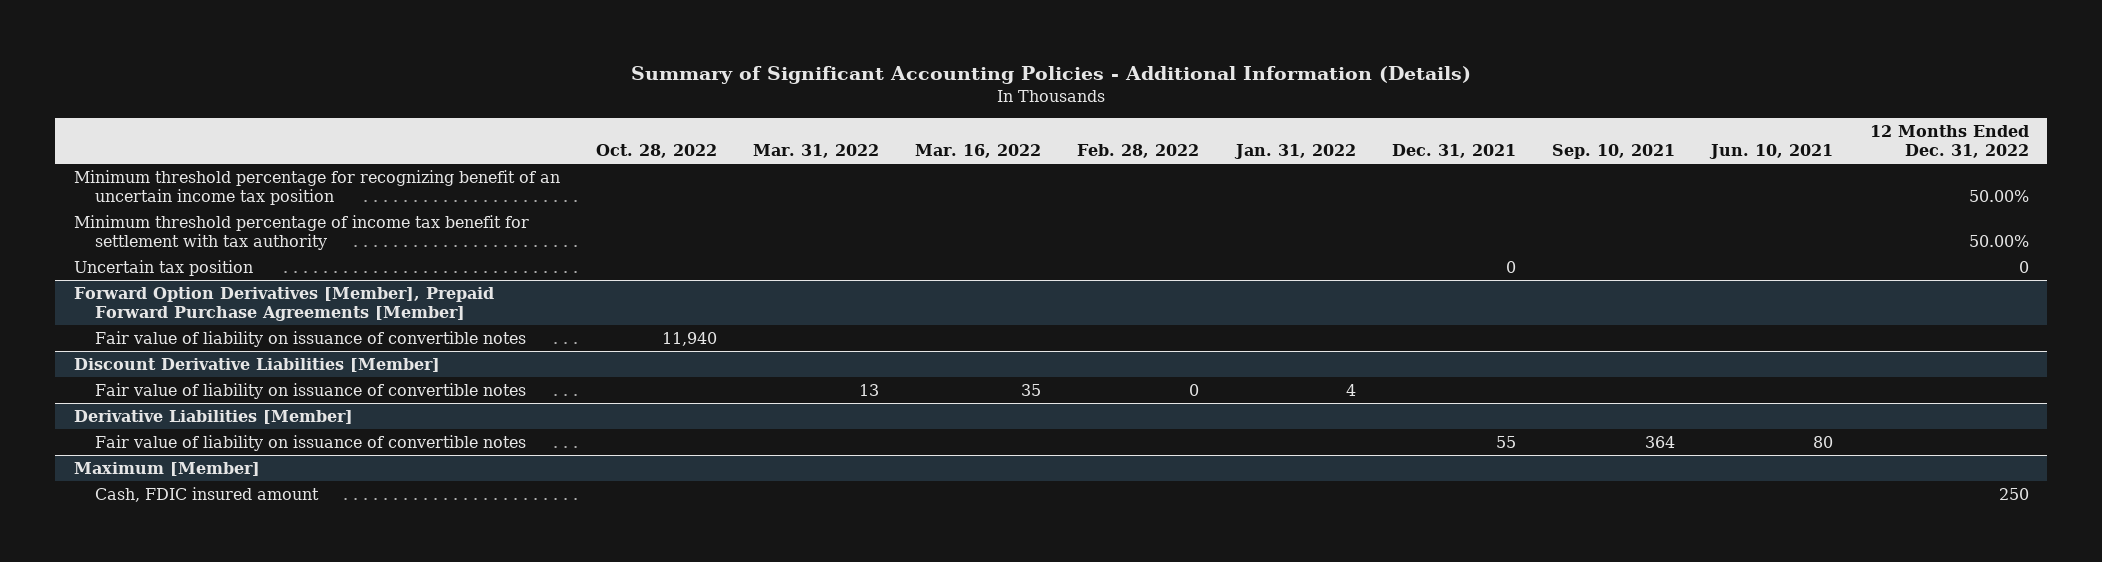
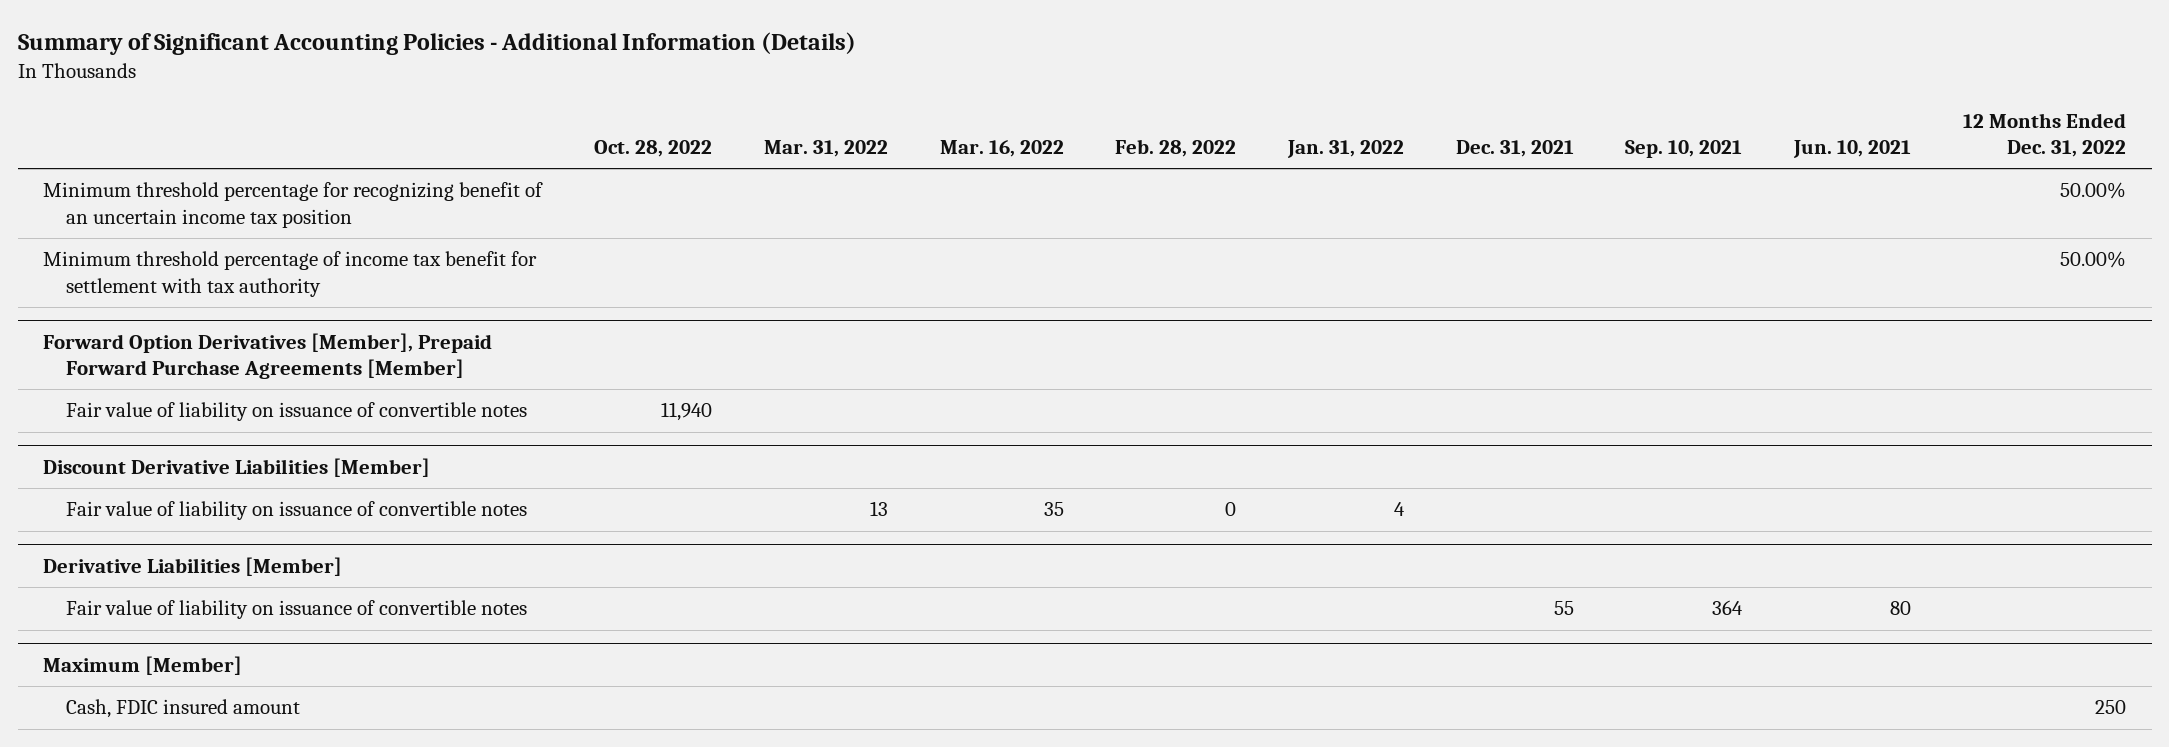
[73,259,253,276] Uncertain tax position -> none

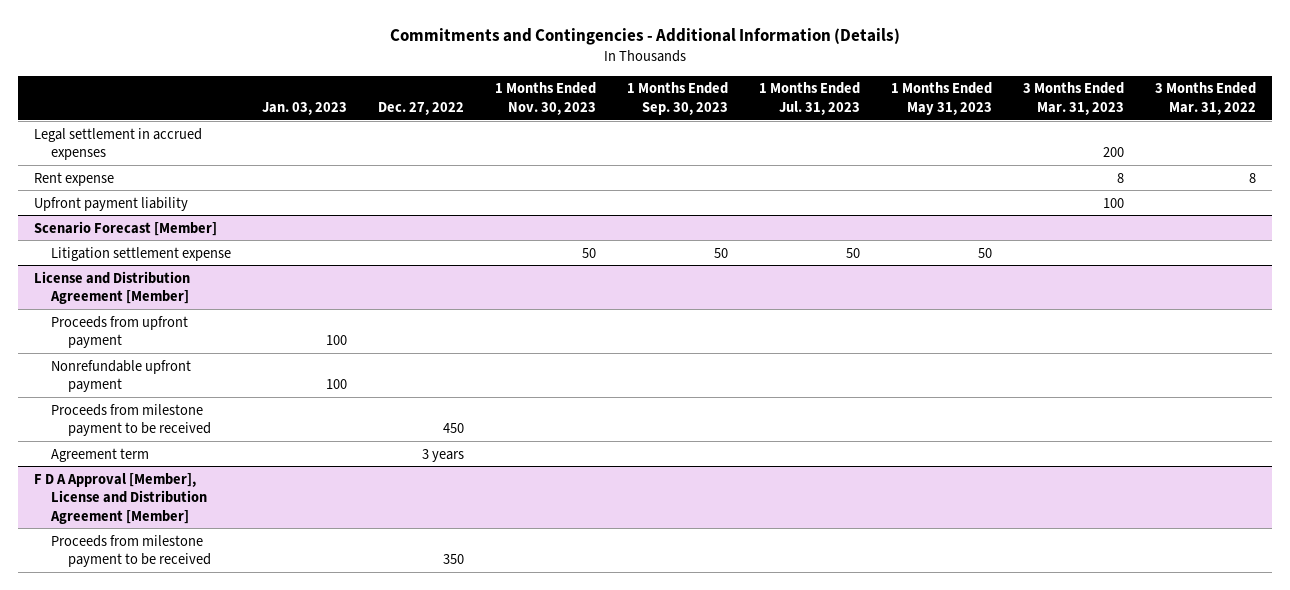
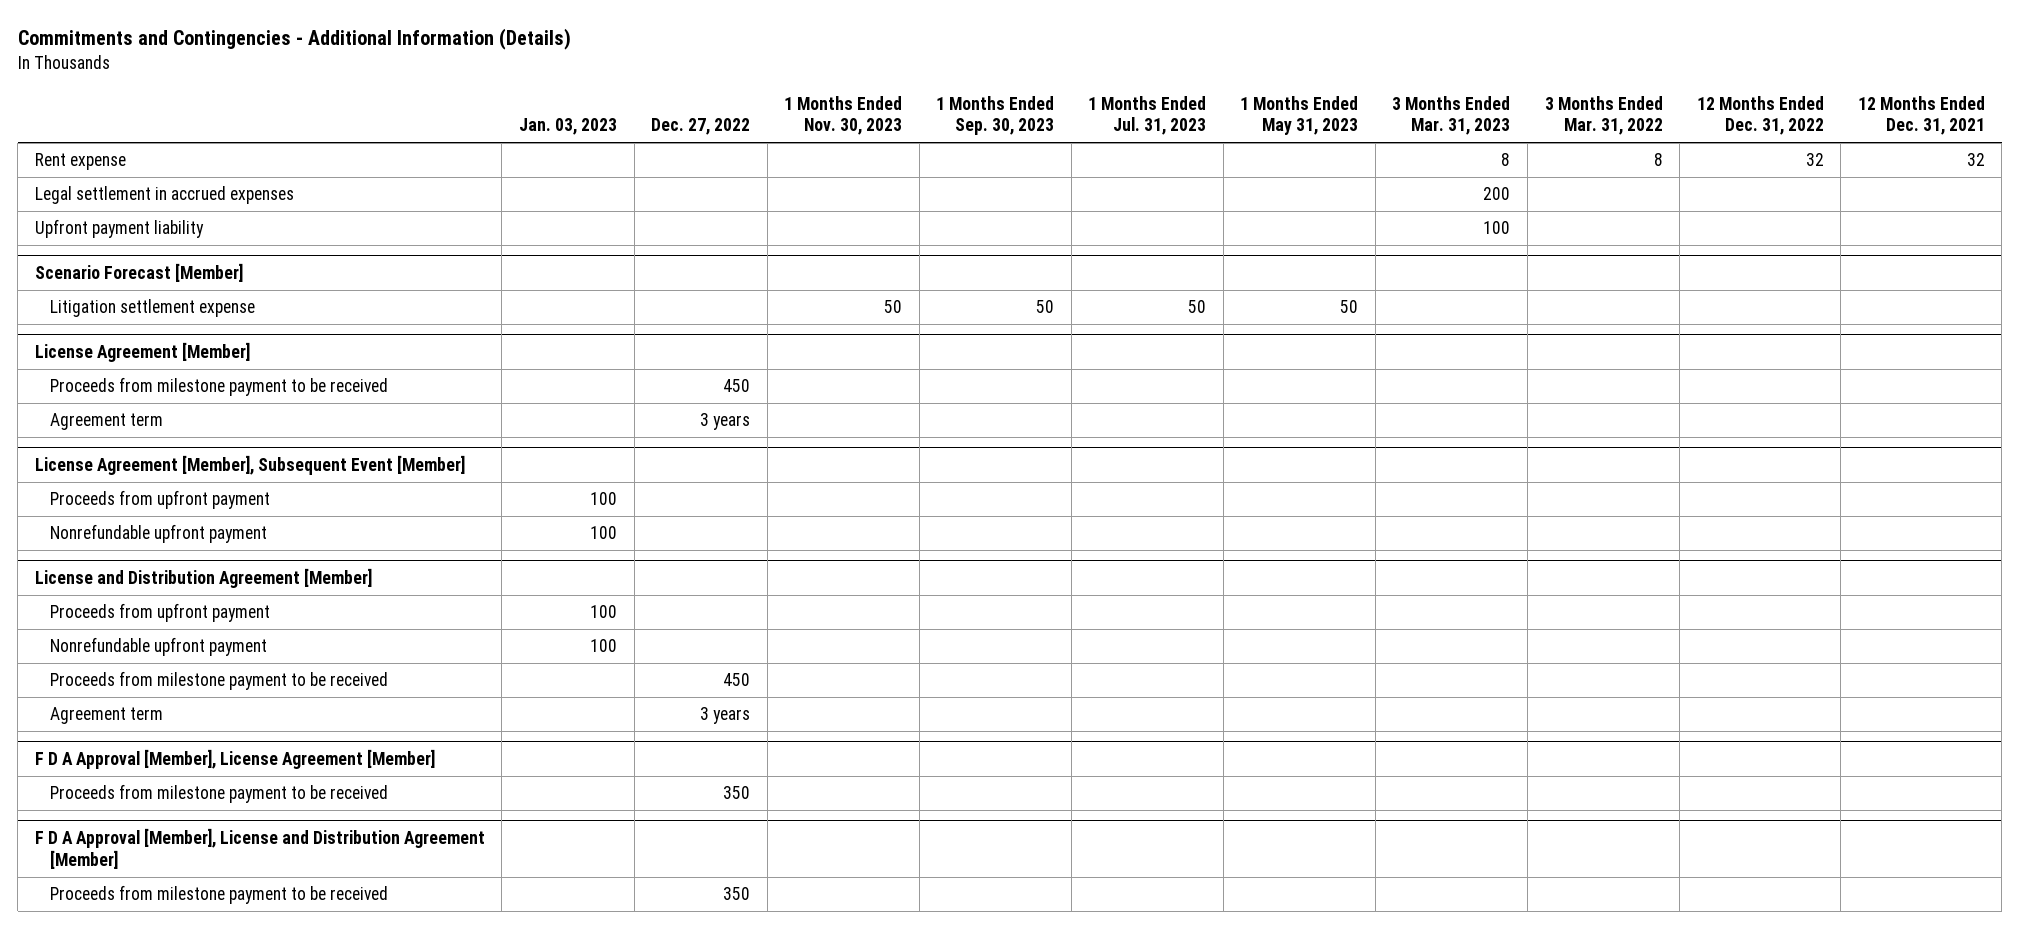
none -> [1696,95,1824,136] 12 Months Ended Dec. 31, 2022
none -> [1857,95,1985,136] 12 Months Ended Dec. 31, 2021
[33,127,202,161] Legal settlement in accrued expenses -> [34,186,294,205] Legal settlement in accrued expenses
none -> [34,342,250,363] License Agreement [Member]
none -> [49,377,388,397] Proceeds from milestone payment to be received
none -> [49,413,163,431] Agreement term
none -> [34,455,465,476] License Agreement [Member], Subsequent Event [Member]
none -> [49,490,270,510] Proceeds from upfront payment
none -> [49,524,267,544] Nonrefundable upfront payment
none -> [34,749,435,770] F D A Approval [Member], License Agreement [Member]
none -> [49,784,388,804] Proceeds from milestone payment to be received

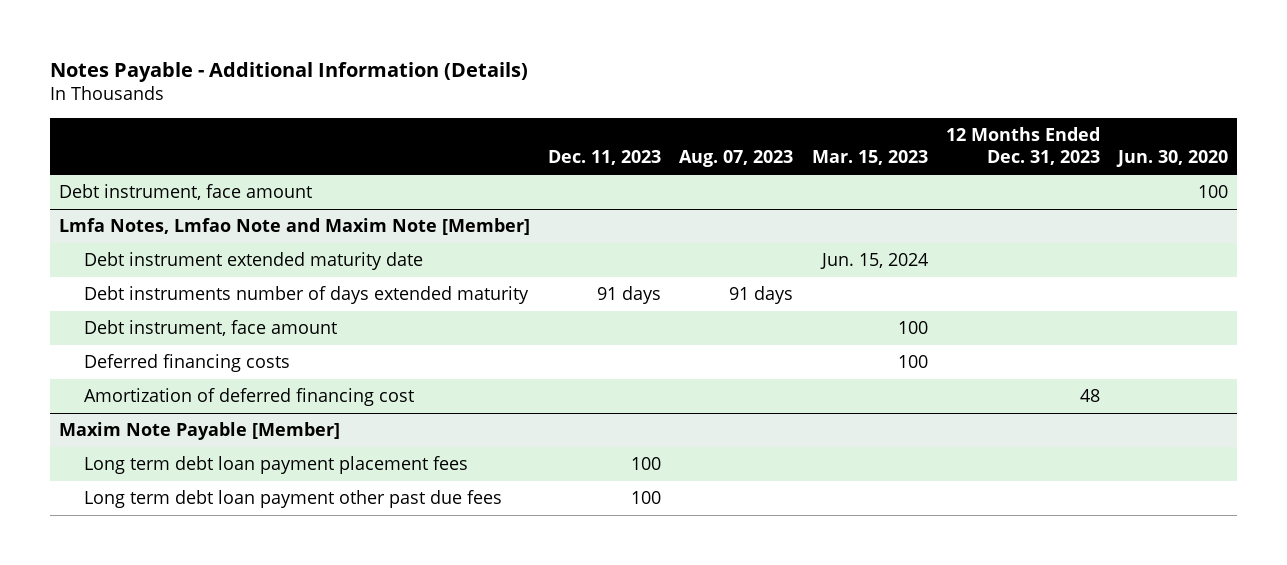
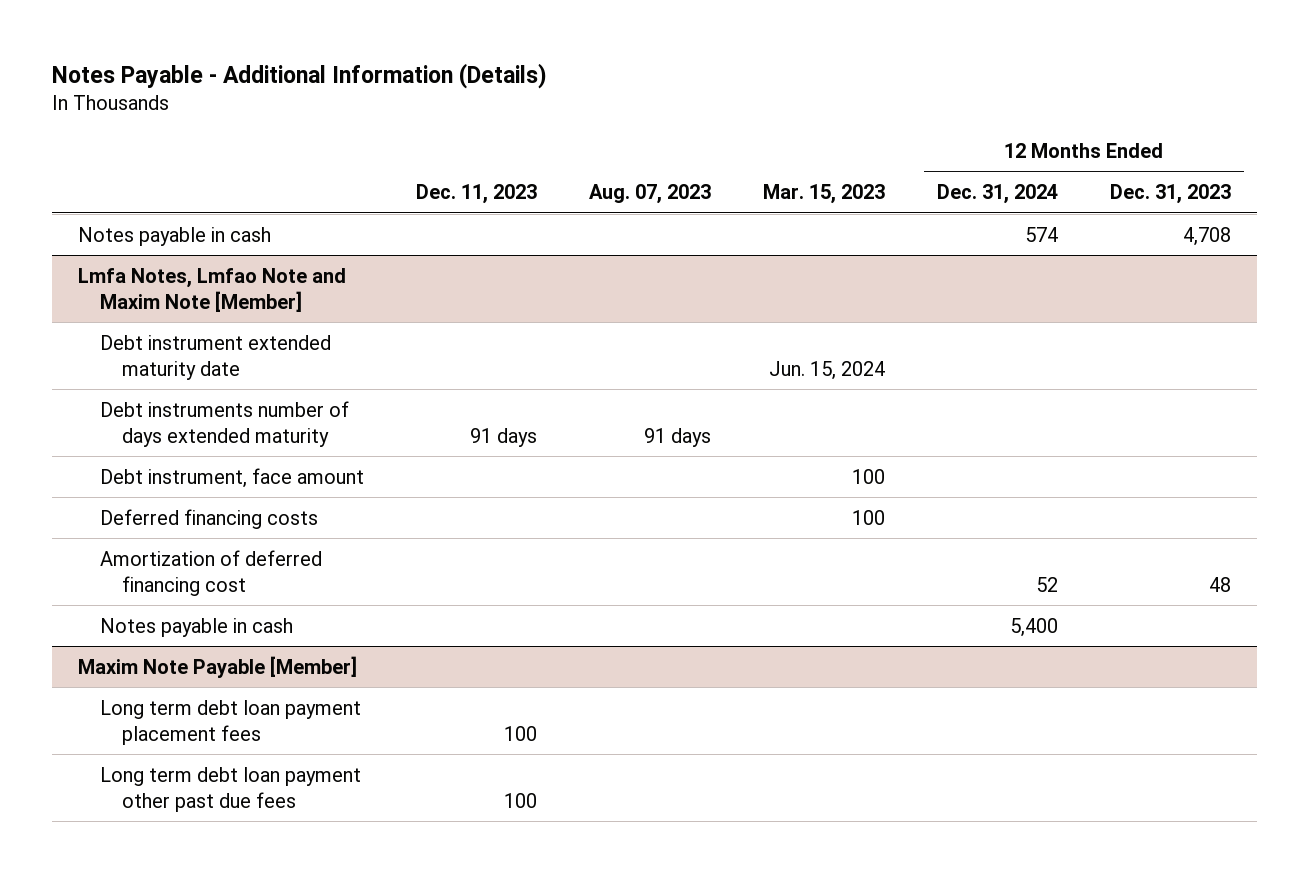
[1115,150,1228,168] Jun. 30, 2020 -> none
none -> [936,184,1058,205] Dec. 31, 2024
[59,184,313,201] Debt instrument, face amount -> none
none -> [77,226,271,246] Notes payable in cash
none -> [99,617,293,637] Notes payable in cash

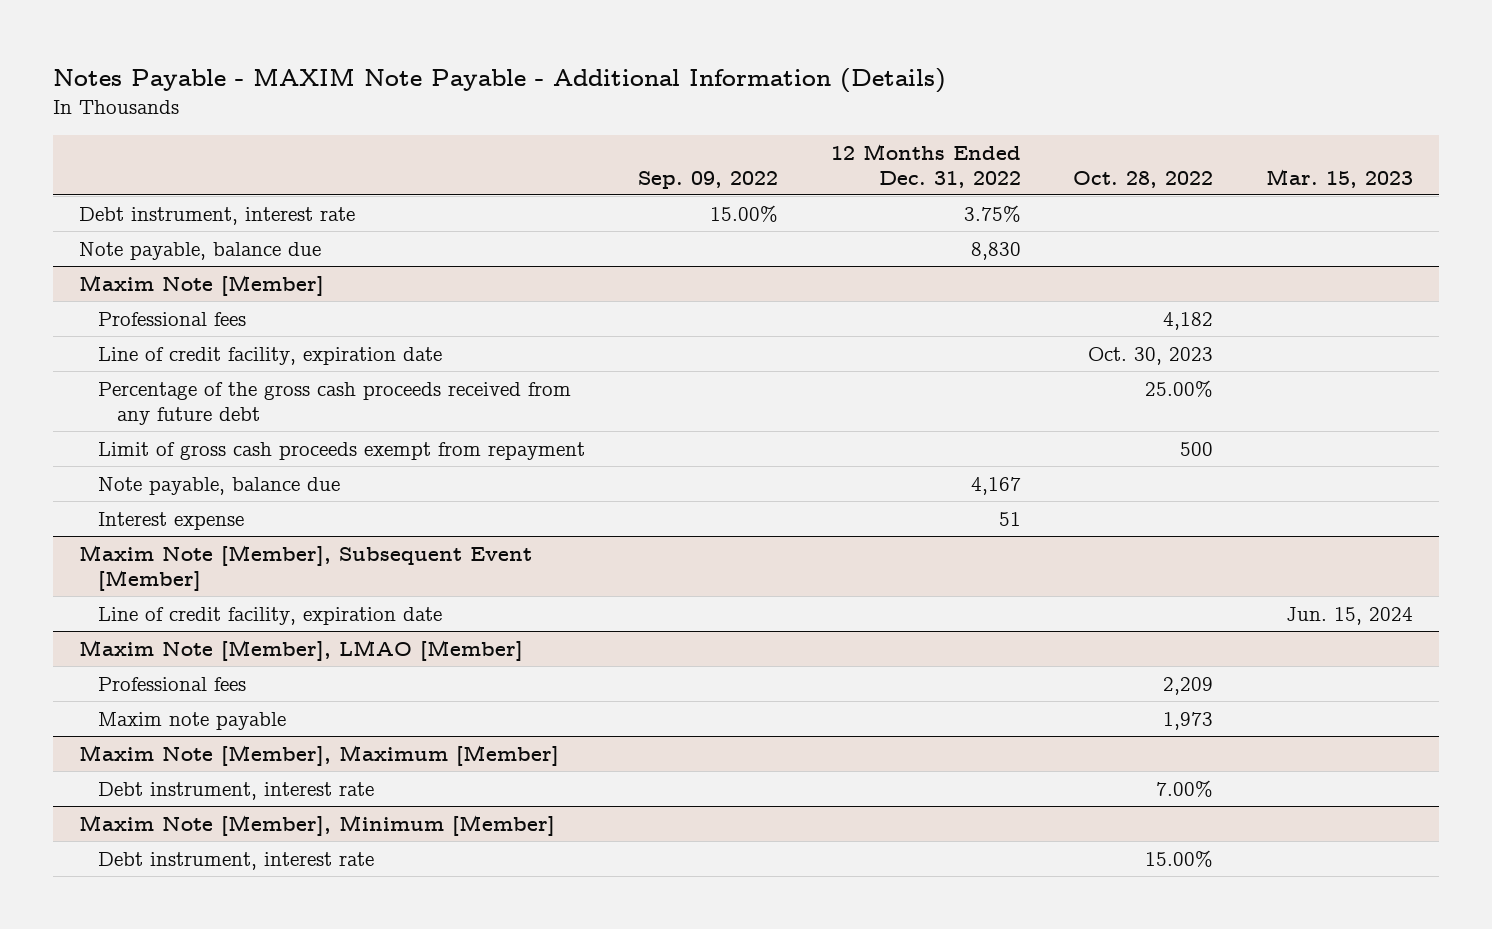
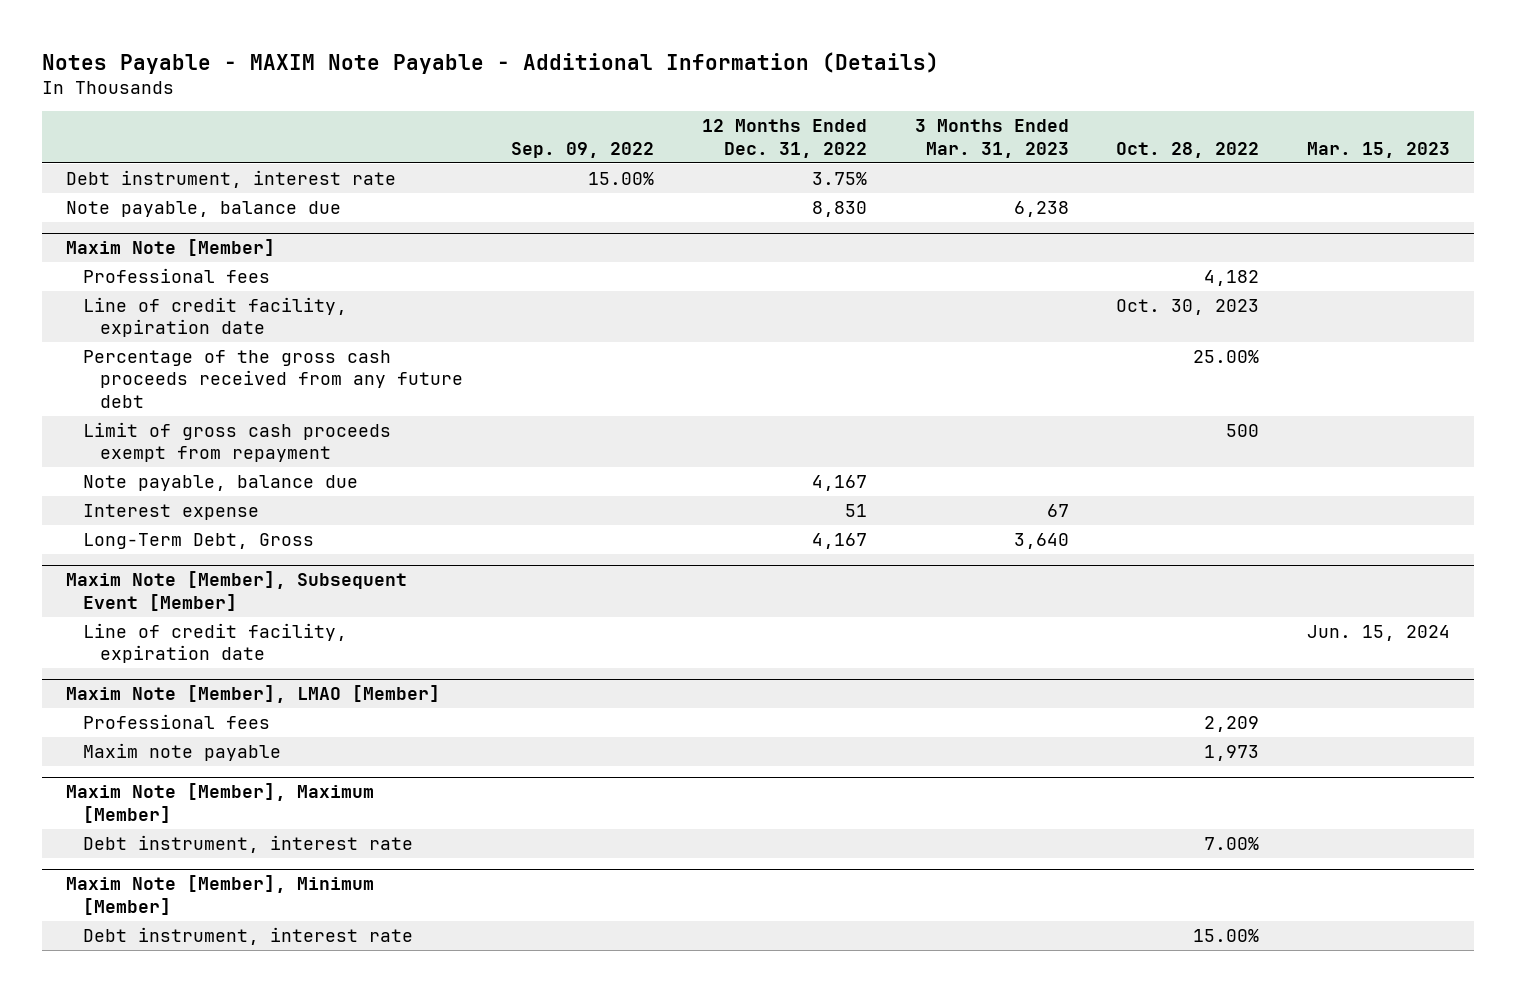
none -> [914,119,1069,158] 3 Months Ended Mar. 31, 2023
none -> [83,532,315,549] Long-Term Debt, Gross

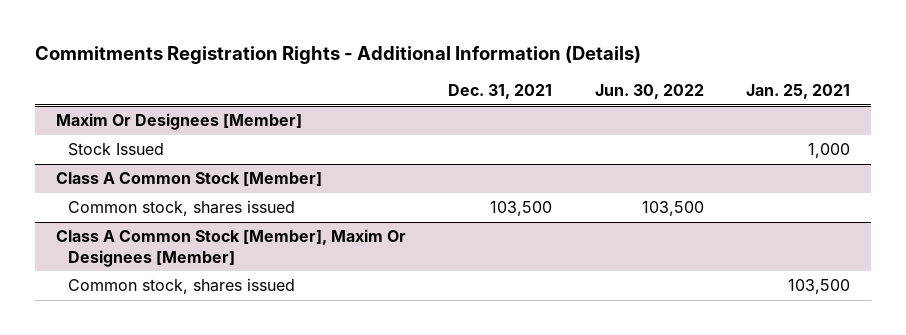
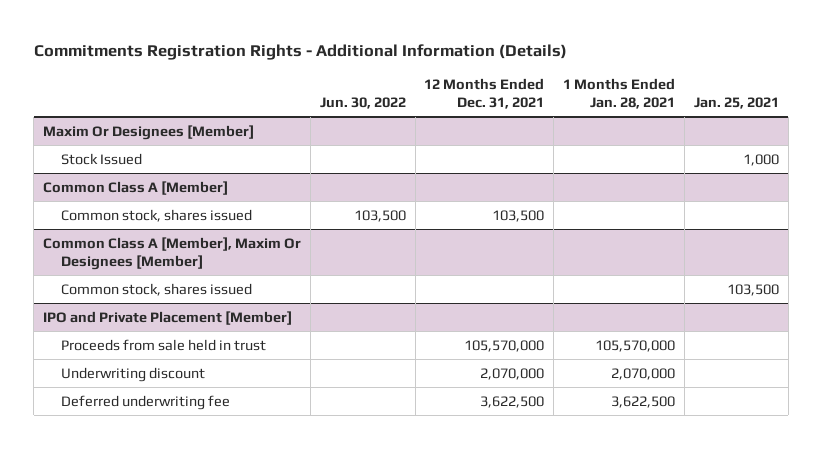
[448,83,553,99] Dec. 31, 2021 -> none
none -> [424,77,545,110] 12 Months Ended Dec. 31, 2021
none -> [563,77,676,110] 1 Months Ended Jan. 28, 2021
[56,172,323,187] Class A Common Stock [Member] -> [42,180,228,195] Common Class A [Member]
[56,229,407,267] Class A Common Stock [Member], Maxim Or Designees [Member] -> [42,236,301,271] Common Class A [Member], Maxim Or Designees [Member]
none -> [42,310,292,325] IPO and Private Placement [Member]
none -> [61,338,267,351] Proceeds from sale held in trust
none -> [61,366,206,382] Underwriting discount
none -> [61,394,231,410] Deferred underwriting fee

